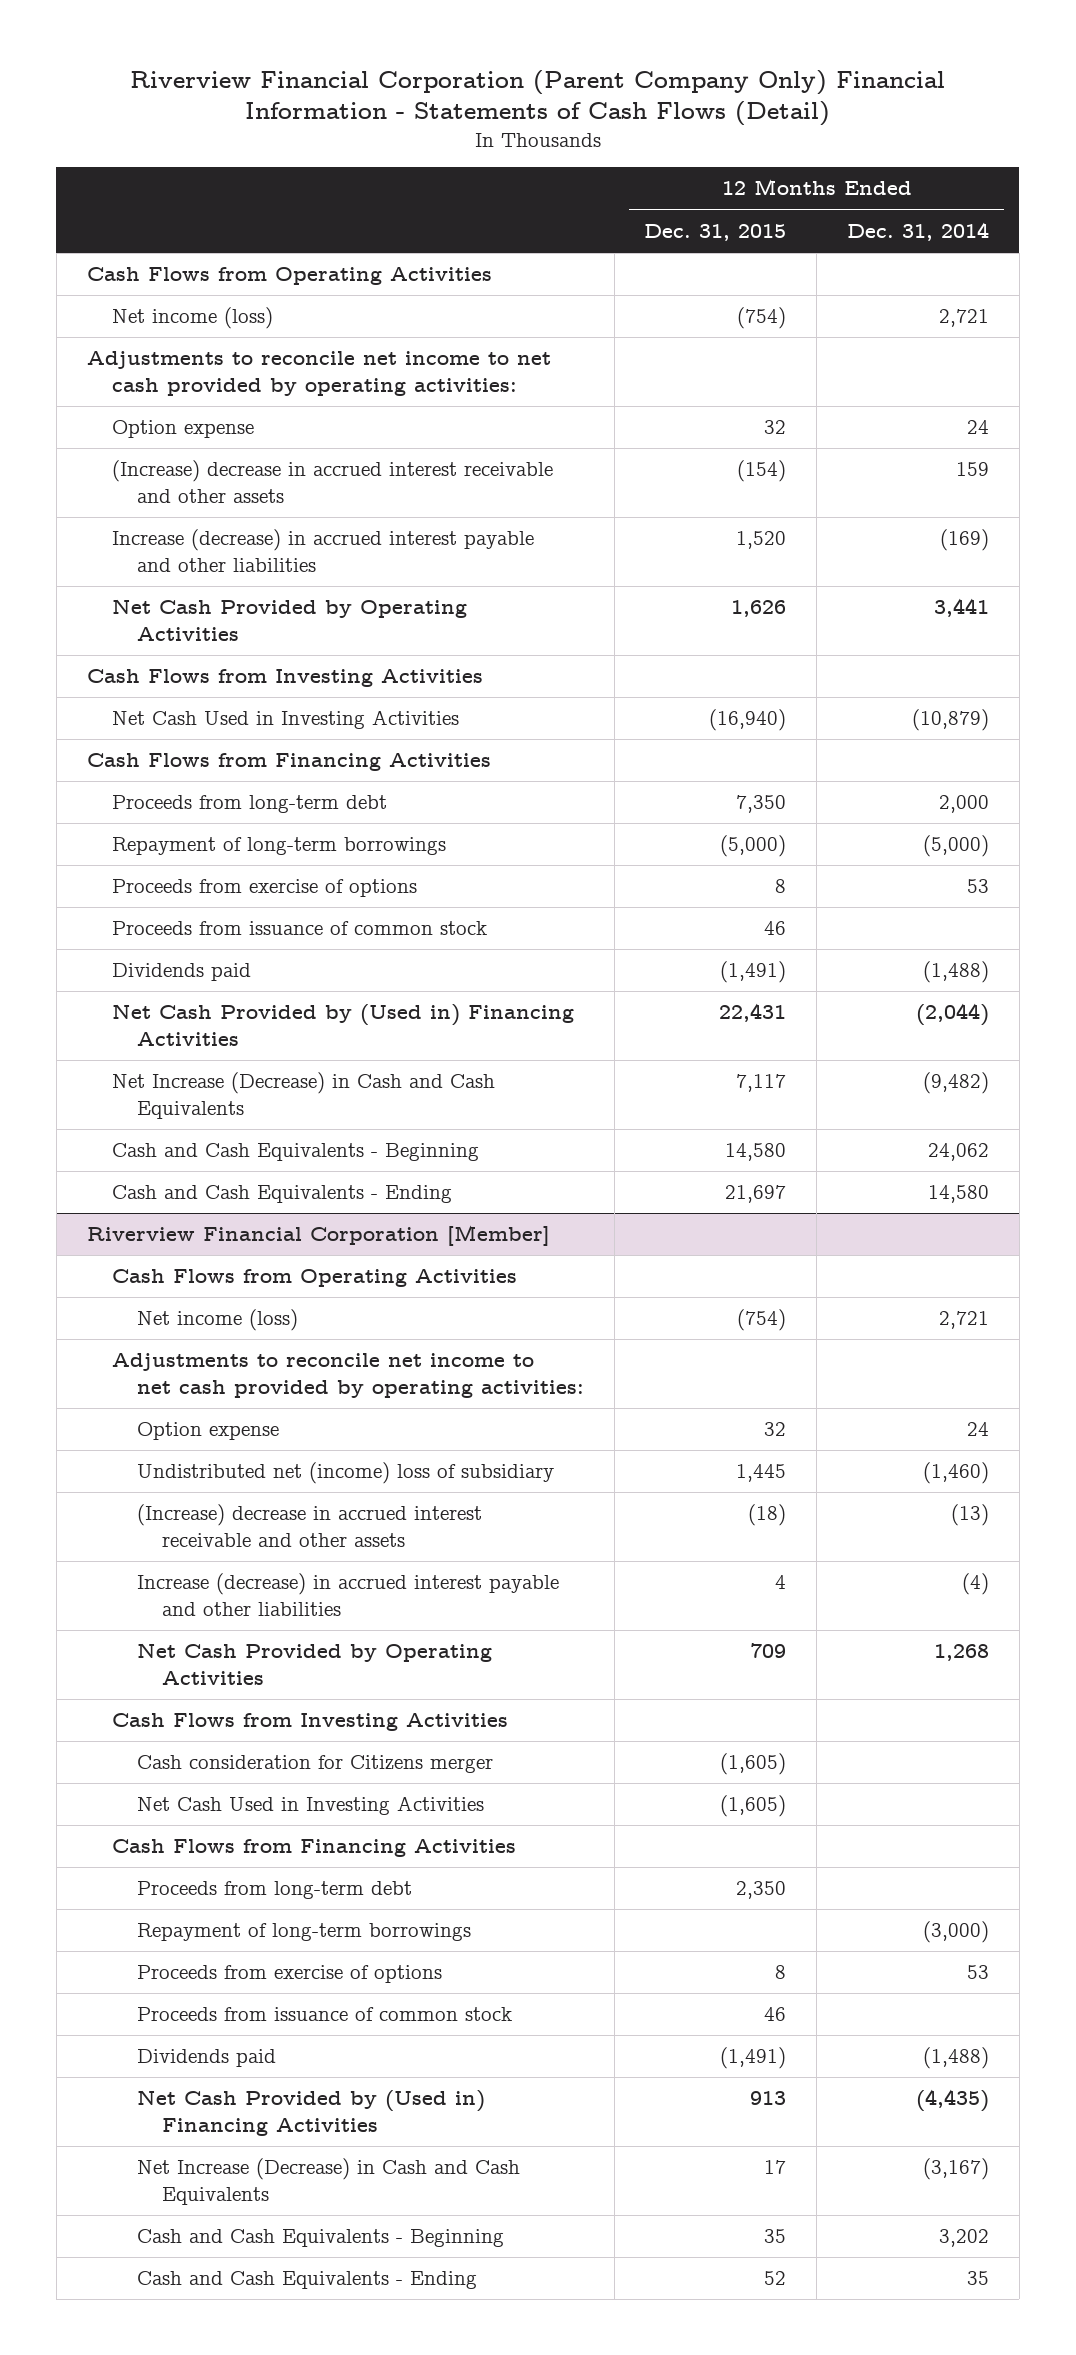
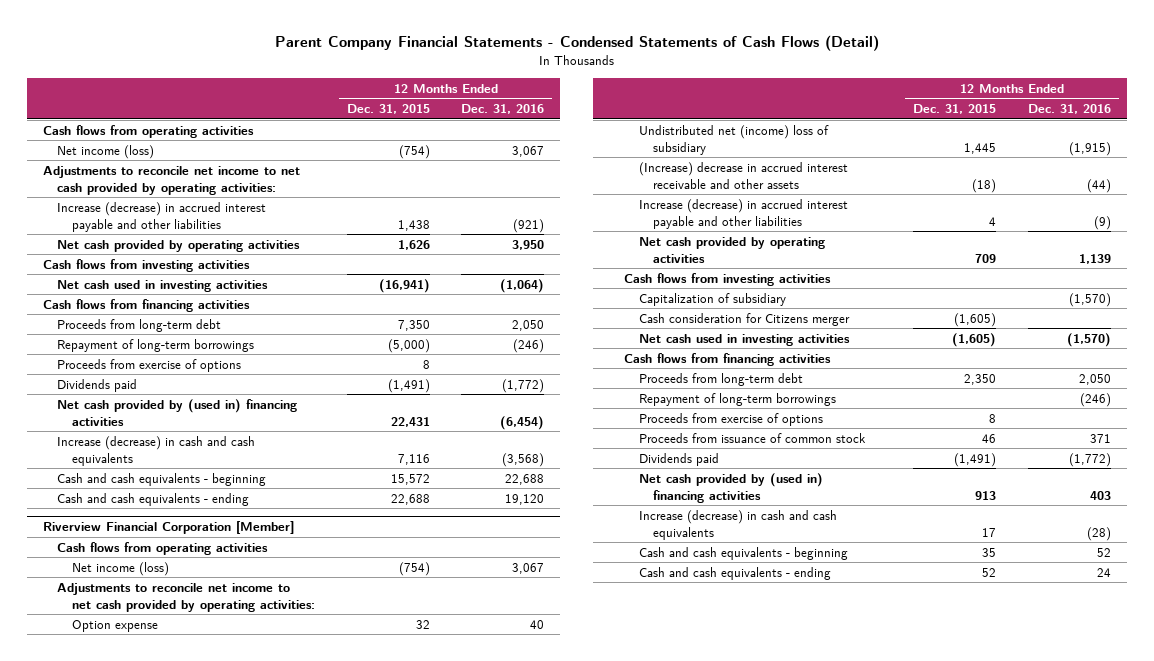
[129,69,945,127] Riverview Financial Corporation (Parent Company Only) Financial Information - Statements of Cash Flows (Detail) -> [274,35,879,52] Parent Company Financial Statements - Condensed Statements of Cash Flows (Detail)
[847,221,990,241] Dec. 31, 2014 -> none
none -> [461,104,545,115] Dec. 31, 2016
[86,267,492,286] Cash Flows from Operating Activities -> [42,124,254,138] Cash flows from operating activities
[111,420,254,439] Option expense -> none
[111,460,553,503] (Increase) decrease in accrued interest receivable and other assets -> none
[736,531,787,550] 1,520 -> [397,219,430,231] 1,438
[111,599,467,641] Net Cash Provided by Operating Activities -> [57,239,301,252] Net cash provided by operating activities
[86,669,483,688] Cash Flows from Investing Activities -> [42,258,250,272] Cash flows from investing activities
[111,710,459,730] Net Cash Used in Investing Activities -> [57,279,269,292] Net cash used in investing activities
[709,709,787,732] (16,940) -> [378,278,430,293] (16,941)
[86,753,491,772] Cash Flows from Financing Activities -> [42,298,250,312] Cash flows from financing activities
[111,921,487,936] Proceeds from issuance of common stock -> none
[111,1004,574,1046] Net Cash Provided by (Used in) Financing Activities -> [57,398,298,426] Net cash provided by (used in) financing activities
[111,1072,495,1119] Net Increase (Decrease) in Cash and Cash Equivalents -> [57,435,256,466] Increase (decrease) in cash and cash equivalents
[736,1074,787,1093] 7,117 -> [397,453,430,465] 7,116
[111,1143,479,1162] Cash and Cash Equivalents - Beginning -> [57,472,267,486] Cash and cash equivalents - beginning
[725,1143,787,1162] 14,580 -> [390,473,430,485] 15,572
[111,1185,452,1204] Cash and Cash Equivalents - Ending -> [57,492,250,506] Cash and cash equivalents - ending
[725,1185,787,1204] 21,697 -> [390,493,430,505] 22,688
[111,1269,517,1288] Cash Flows from Operating Activities -> [57,541,269,555] Cash flows from operating activities
[136,1643,492,1685] Net Cash Provided by Operating Activities -> [638,236,825,263] Net cash provided by operating activities
[111,1713,508,1732] Cash Flows from Investing Activities -> [623,272,831,286] Cash flows from investing activities
none -> [638,292,786,306] Capitalization of subsidiary
[136,1796,484,1816] Net Cash Used in Investing Activities -> [638,333,850,346] Net cash used in investing activities
[111,1839,516,1858] Cash Flows from Financing Activities -> [623,352,831,366] Cash flows from financing activities
[136,2090,485,2136] Net Cash Provided by (Used in) Financing Activities -> [638,472,823,503] Net cash provided by (used in) financing activities
[136,2158,520,2205] Net Increase (Decrease) in Cash and Cash Equivalents -> [638,509,837,540] Increase (decrease) in cash and cash equivalents
[136,2229,504,2248] Cash and Cash Equivalents - Beginning -> [638,546,848,560] Cash and cash equivalents - beginning
[136,2271,477,2290] Cash and Cash Equivalents - Ending -> [638,566,831,580] Cash and cash equivalents - ending

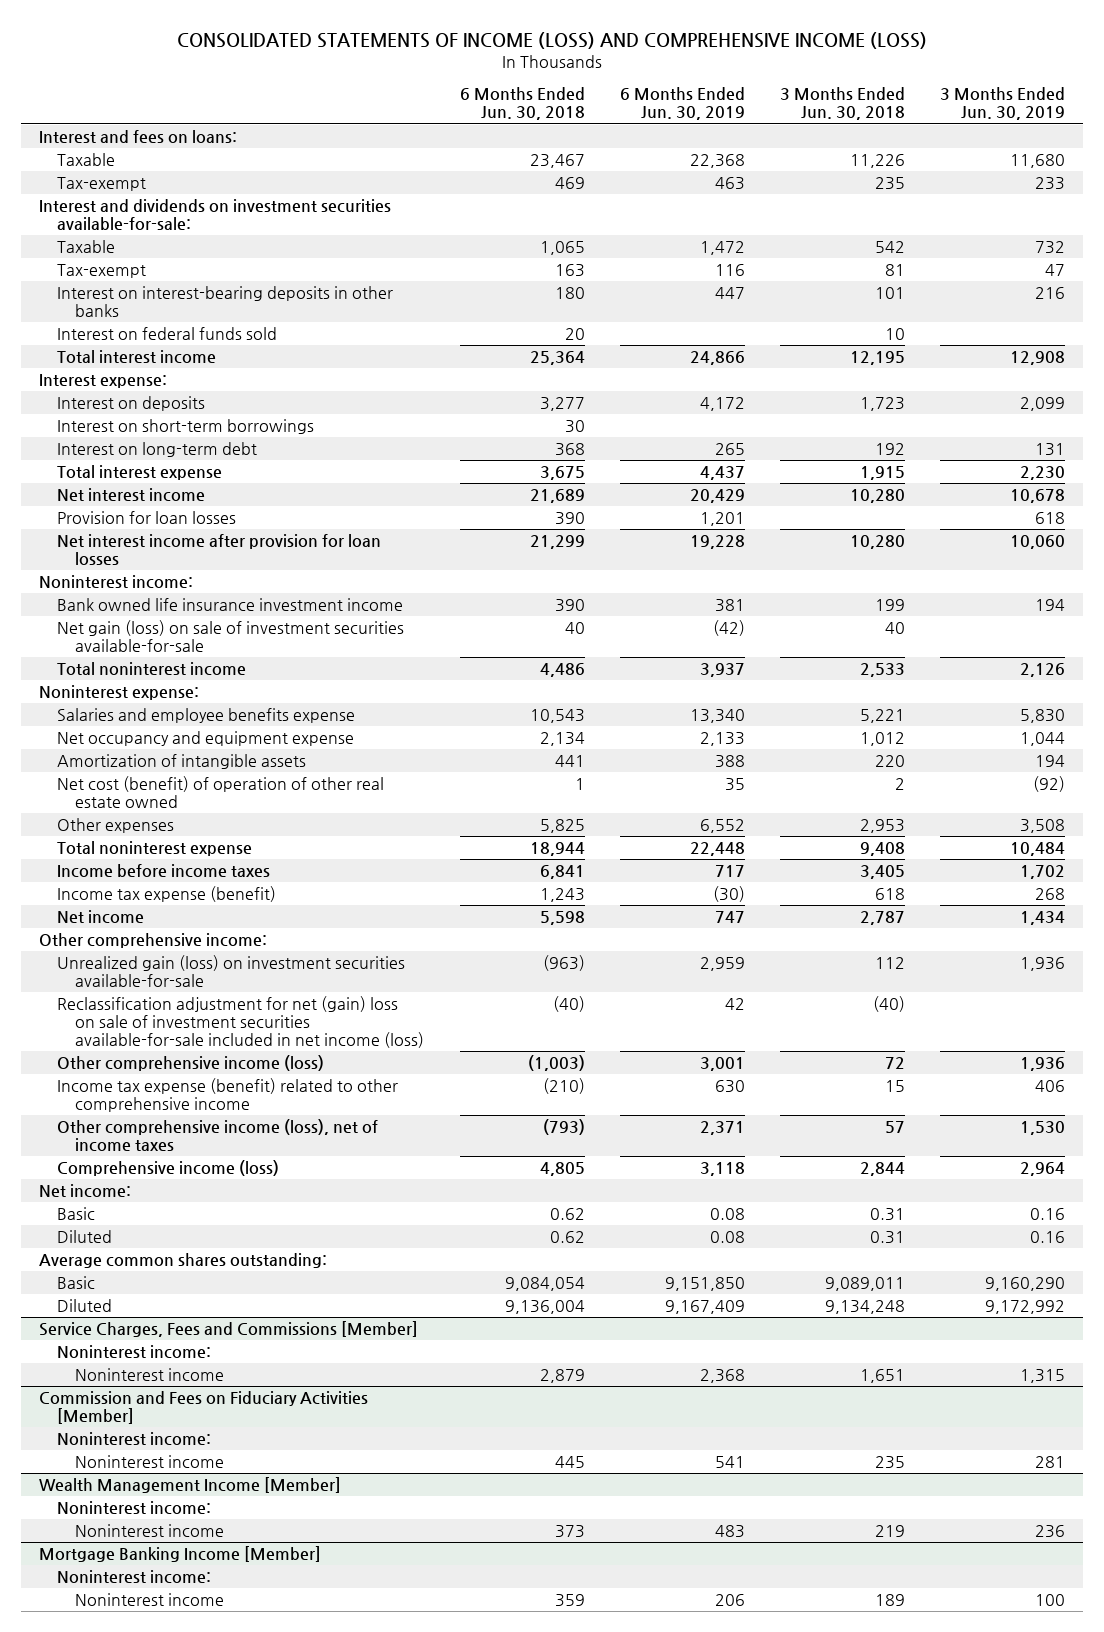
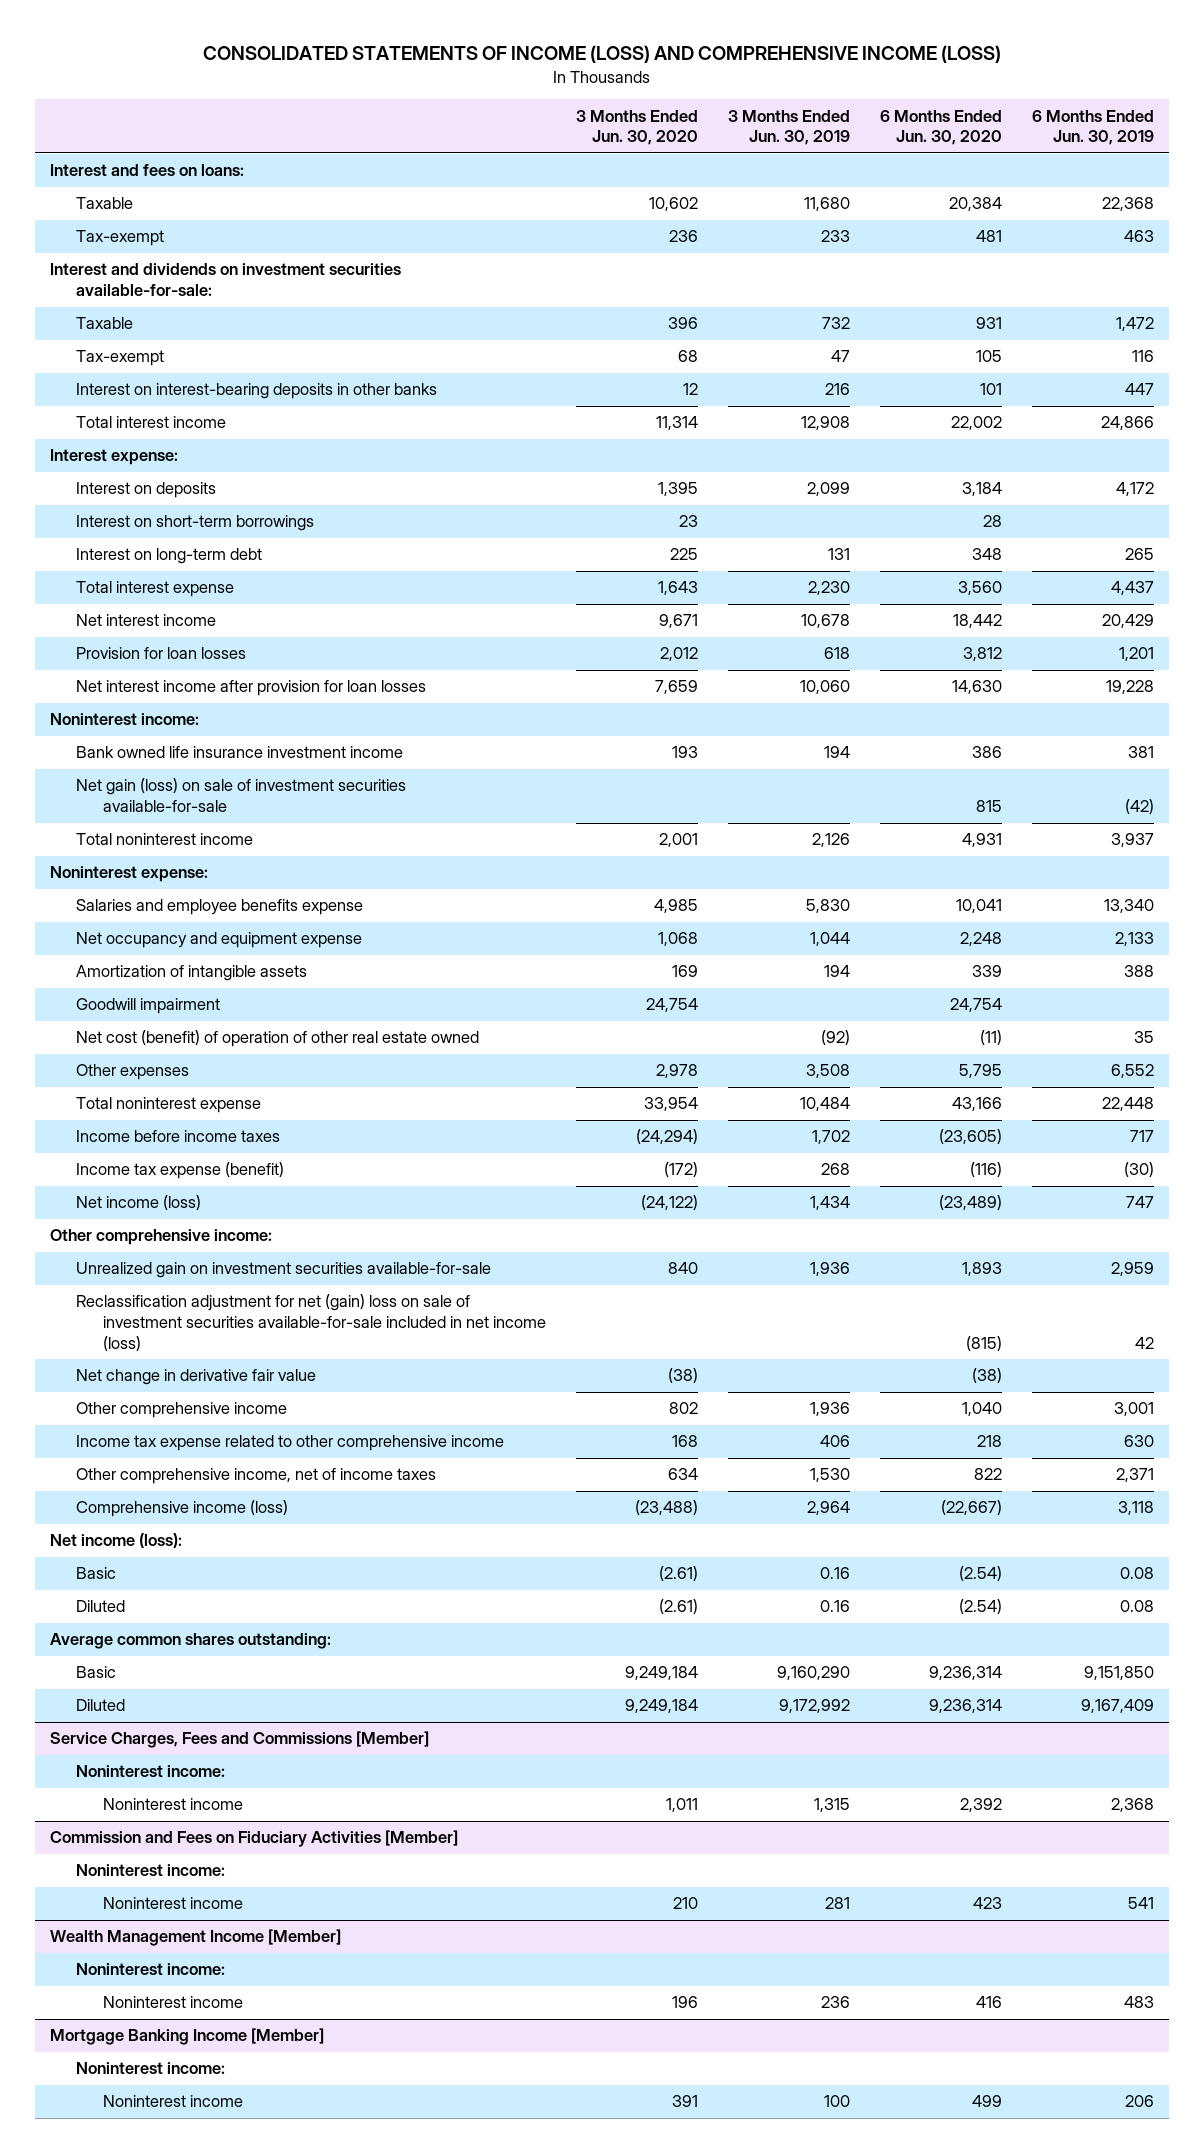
[459,87,585,121] 6 Months Ended Jun. 30, 2018 -> none
[780,87,906,121] 3 Months Ended Jun. 30, 2018 -> none
none -> [575,109,698,146] 3 Months Ended Jun. 30, 2020
none -> [879,109,1002,146] 6 Months Ended Jun. 30, 2020
[57,327,278,341] Interest on federal funds sold -> none
none -> [76,998,221,1015] Goodwill impairment
[57,910,145,925] Net income -> [76,1195,202,1211] Net income (loss)
[57,955,406,988] Unrealized gain (loss) on investment securities available-for-sale -> [76,1262,492,1279] Unrealized gain on investment securities available-for-sale
none -> [76,1369,317,1386] Net change in derivative fair value
[57,1055,325,1072] Other comprehensive income (loss) -> [76,1402,288,1419] Other comprehensive income
[57,1078,399,1113] Income tax expense (benefit) related to other comprehensive income -> [76,1435,505,1452] Income tax expense related to other comprehensive income
[57,1119,379,1153] Other comprehensive income (loss), net of income taxes -> [76,1468,437,1485] Other comprehensive income, net of income taxes
[39,1184,132,1199] Net income: -> [49,1533,182,1549] Net income (loss):

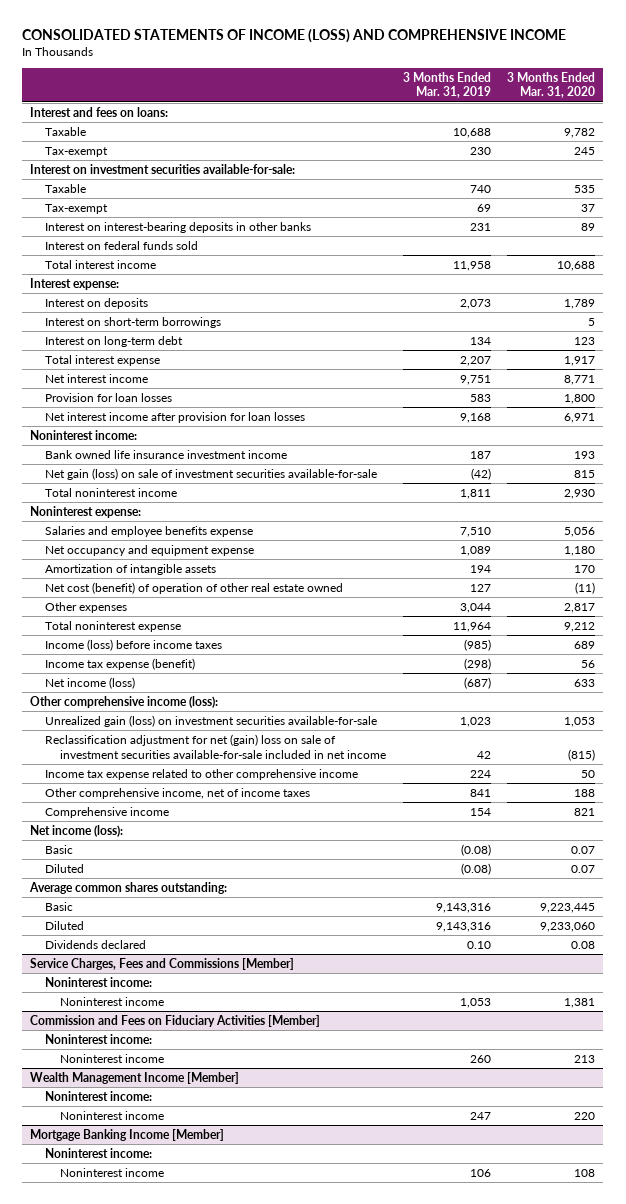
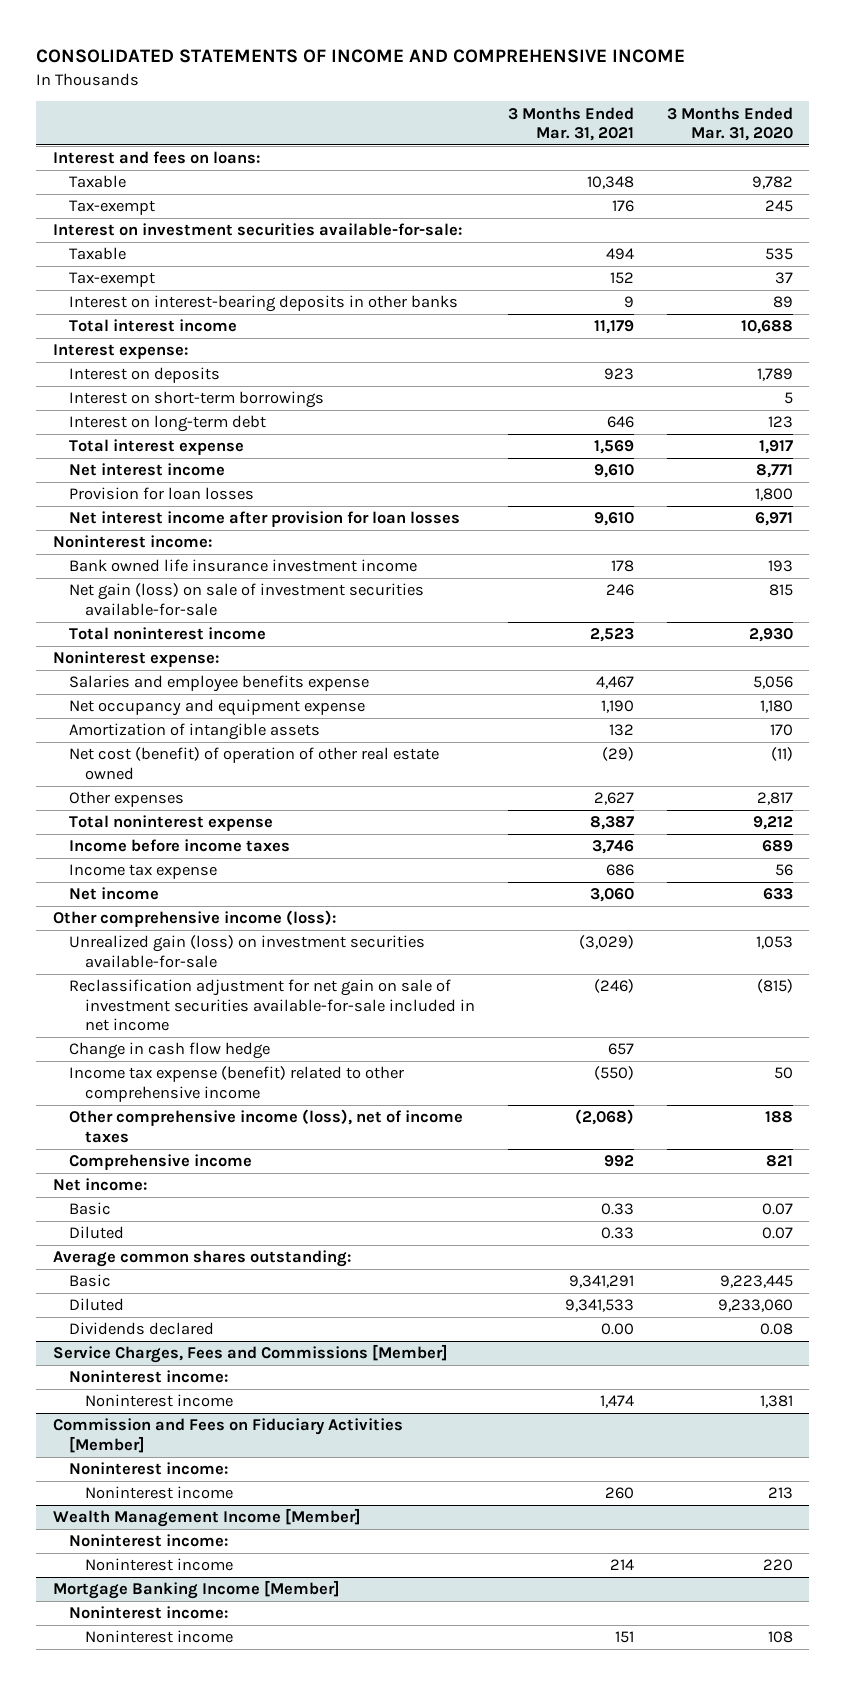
[22,29,567,44] CONSOLIDATED STATEMENTS OF INCOME (LOSS) AND COMPREHENSIVE INCOME -> [36,49,686,64] CONSOLIDATED STATEMENTS OF INCOME AND COMPREHENSIVE INCOME
[402,71,491,99] 3 Months Ended Mar. 31, 2019 -> none
none -> [508,106,635,141] 3 Months Ended Mar. 31, 2021
[45,240,199,250] Interest on federal funds sold -> none
[45,638,223,651] Income (loss) before income taxes -> [68,839,290,853] Income before income taxes
[45,657,196,670] Income tax expense (benefit) -> [68,864,217,880] Income tax expense
[45,676,136,689] Net income (loss) -> [68,887,159,901] Net income
[45,733,387,759] Reclassification adjustment for net (gain) loss on sale of investment securities available-for-sale included in net income -> [68,979,476,1031] Reclassification adjustment for net gain on sale of investment securities available-for-sale included in net income
none -> [68,1042,270,1060] Change in cash flow hedge
[45,768,359,780] Income tax expense related to other comprehensive income -> [68,1066,404,1102] Income tax expense (benefit) related to other comprehensive income
[45,787,311,799] Other comprehensive income, net of income taxes -> [68,1109,463,1143] Other comprehensive income (loss), net of income taxes
[30,824,124,837] Net income (loss): -> [52,1178,147,1192] Net income:

